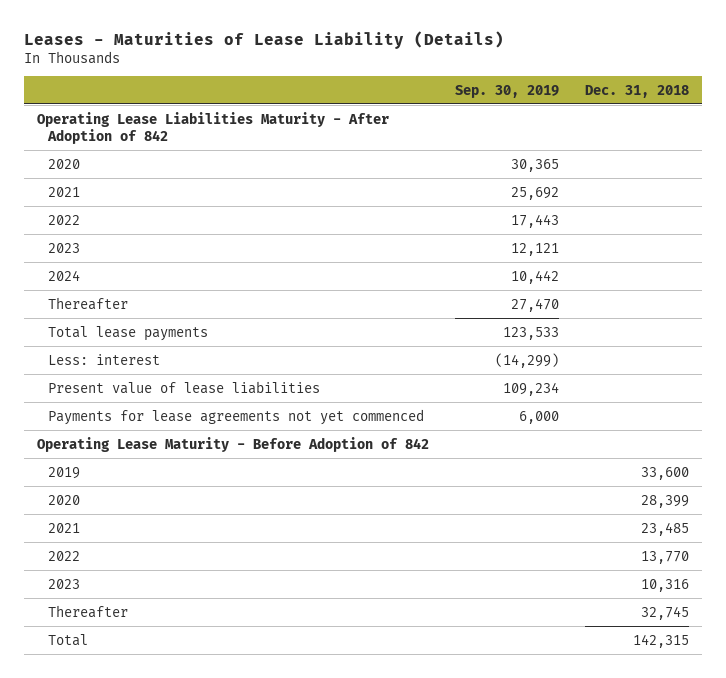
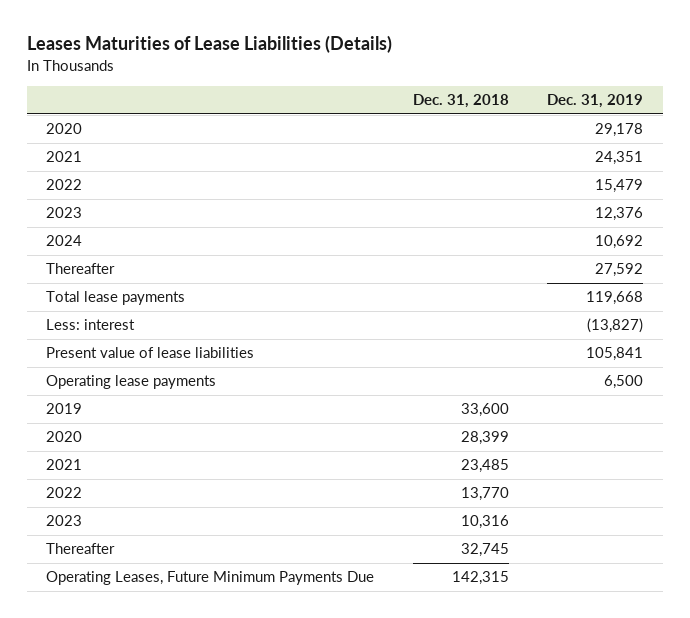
[23,30,504,49] Leases - Maturities of Lease Liability (Details) -> [26,35,392,54] Leases Maturities of Lease Liabilities (Details)
[454,84,559,98] Sep. 30, 2019 -> none
none -> [547,94,644,109] Dec. 31, 2019
[36,111,389,144] Operating Lease Liabilities Maturity - After Adoption of 842 -> none
[36,436,429,452] Operating Lease Maturity - Before Adoption of 842 -> none
[47,408,424,425] Payments for lease agreements not yet commenced -> [46,375,217,390] Operating lease payments
[47,633,88,646] Total -> [46,571,375,586] Operating Leases, Future Minimum Payments Due

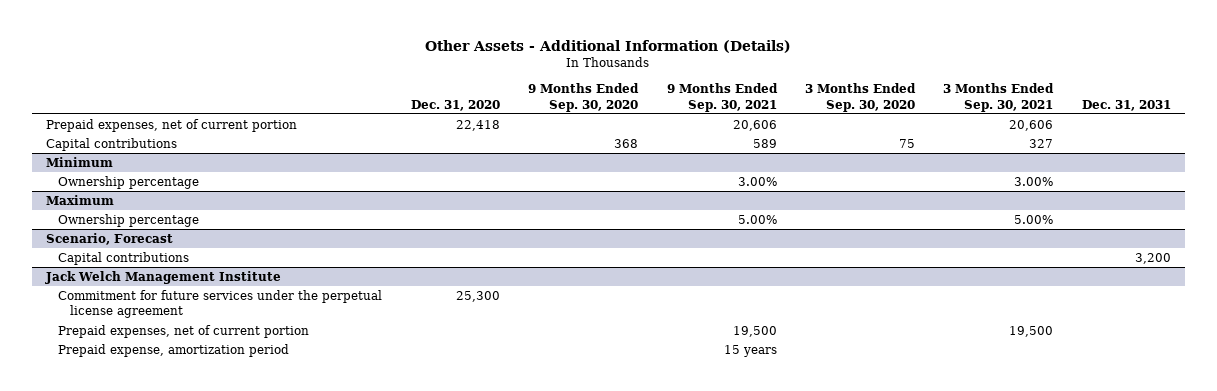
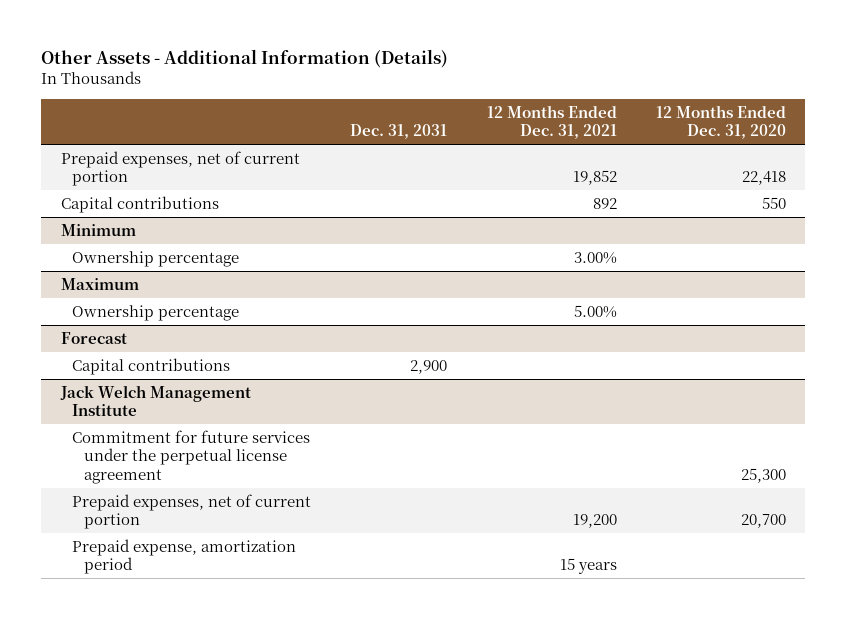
[410,99,500,111] Dec. 31, 2020 -> none
[528,83,640,112] 9 Months Ended Sep. 30, 2020 -> none
[666,83,778,112] 9 Months Ended Sep. 30, 2021 -> none
[804,83,916,112] 3 Months Ended Sep. 30, 2020 -> none
[943,83,1055,112] 3 Months Ended Sep. 30, 2021 -> none
none -> [486,104,617,139] 12 Months Ended Dec. 31, 2021
none -> [655,104,786,139] 12 Months Ended Dec. 31, 2020
[45,233,173,246] Scenario, Forecast -> [60,331,127,344] Forecast
[1134,253,1171,265] 3,200 -> [410,359,448,374] 2,900

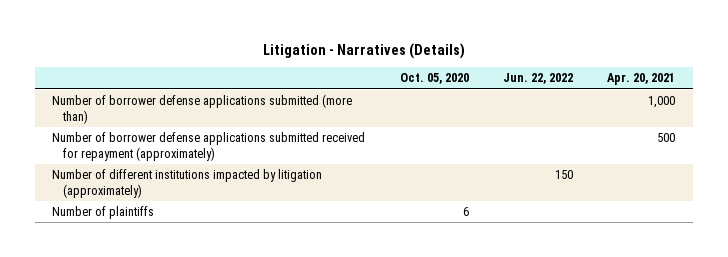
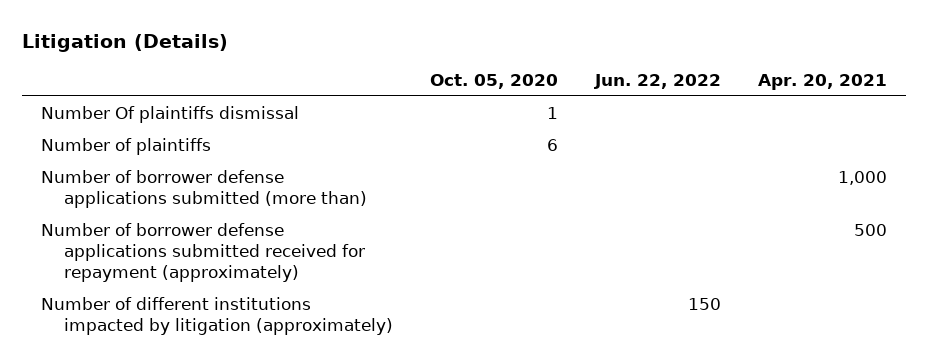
[262,42,465,59] Litigation - Narratives (Details) -> [21,33,228,52] Litigation (Details)
none -> [40,105,299,123] Number Of plaintiffs dismissal
[52,206,155,220] Number of plaintiffs -> [40,137,211,155] Number of plaintiffs

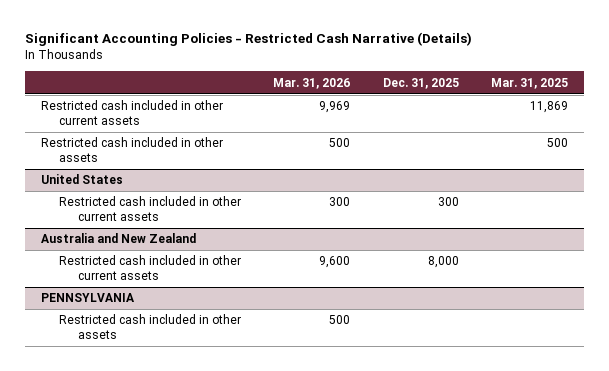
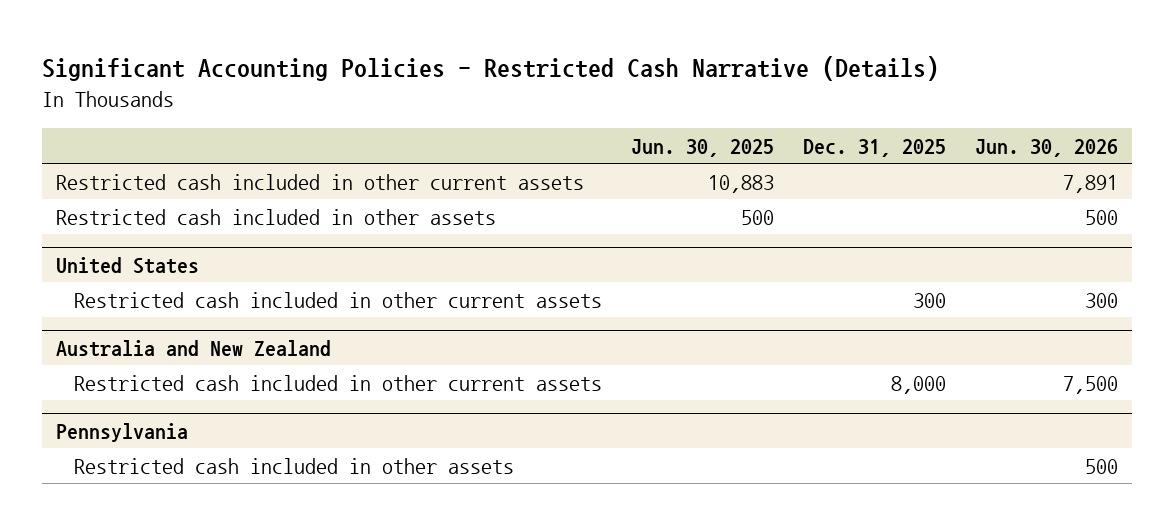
[273,77,351,89] Mar. 31, 2026 -> none
[490,77,568,89] Mar. 31, 2025 -> none
none -> [631,138,775,157] Jun. 30, 2025
none -> [974,138,1118,157] Jun. 30, 2026
[41,293,136,303] PENNSYLVANIA -> [56,422,189,442] Pennsylvania

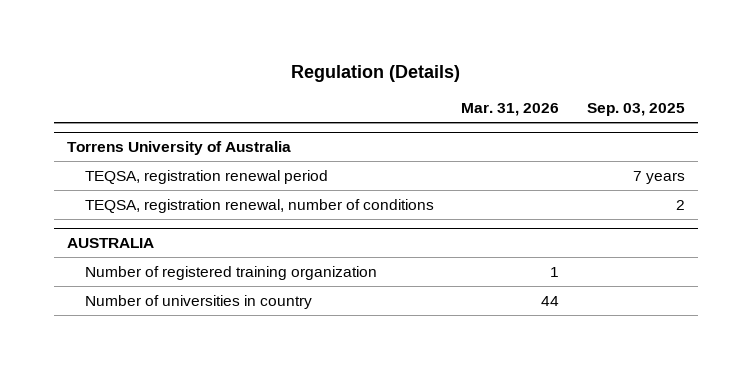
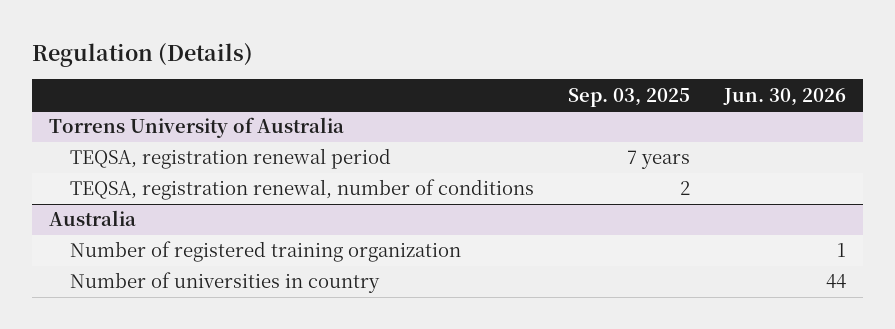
[461,103,560,117] Mar. 31, 2026 -> none
none -> [722,87,846,106] Jun. 30, 2026
[67,238,155,249] AUSTRALIA -> [49,210,137,227] Australia

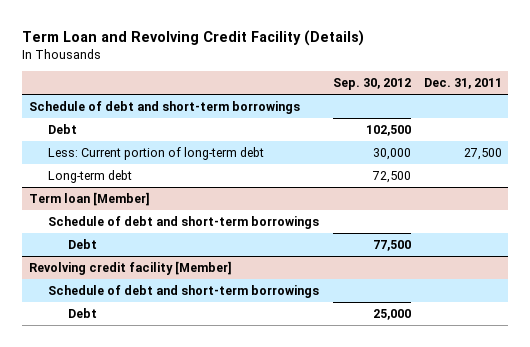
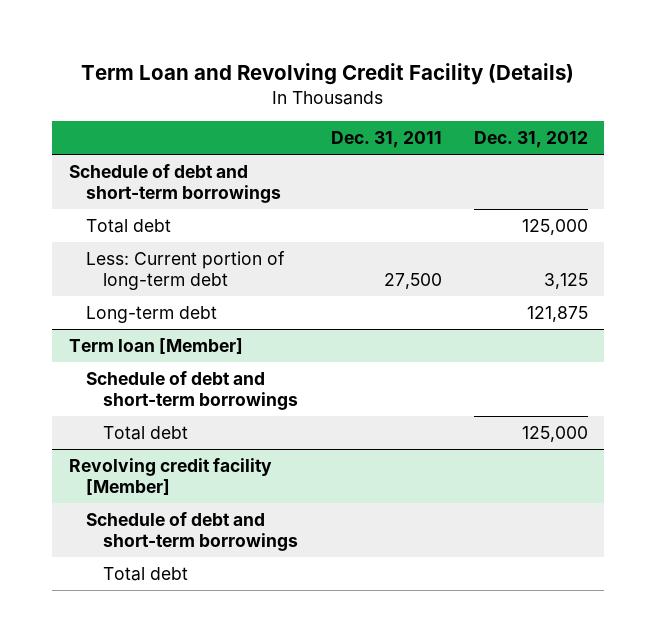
[332,78,411,91] Sep. 30, 2012 -> none
none -> [474,131,589,149] Dec. 31, 2012
[48,123,78,134] Debt -> [85,218,171,233] Total debt
[68,238,98,249] Debt -> [102,425,188,440] Total debt
[68,307,98,318] Debt -> [102,566,188,581] Total debt

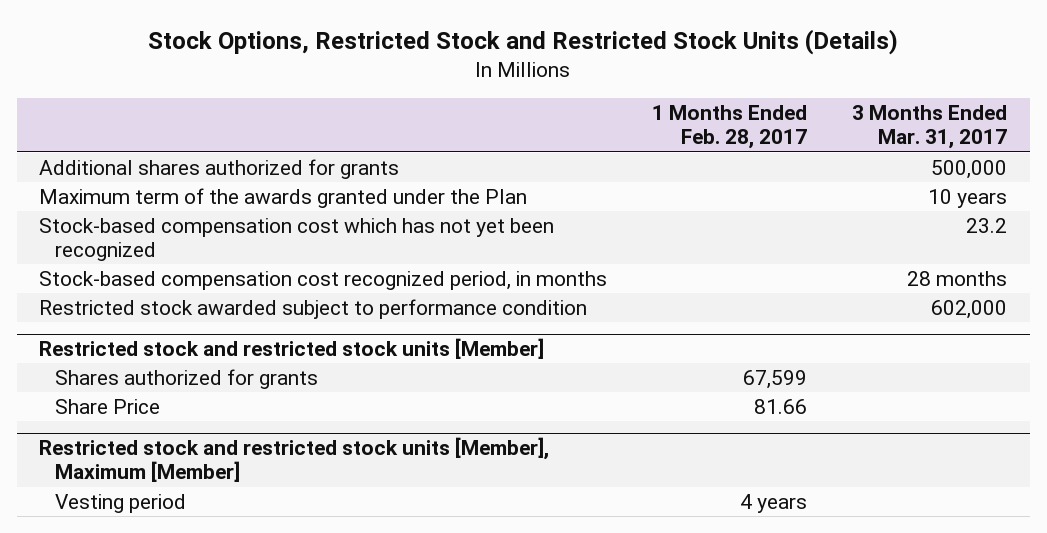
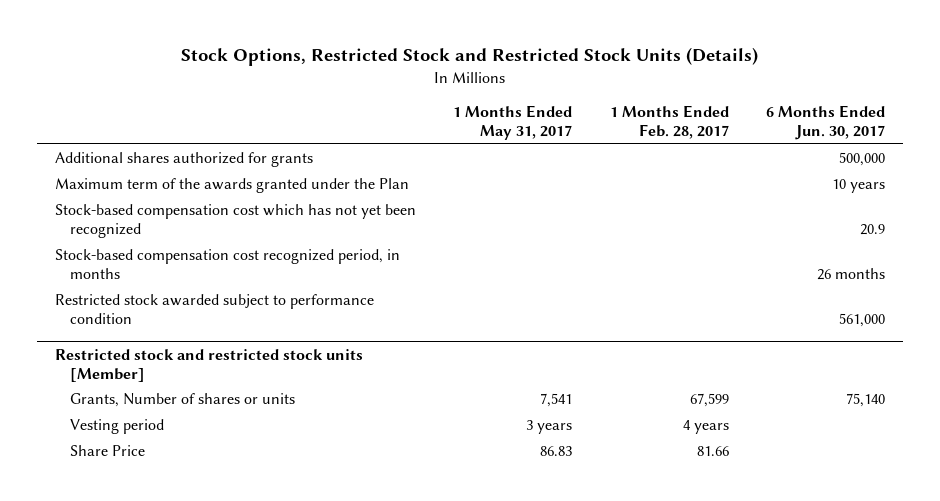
[852,105,1008,150] 3 Months Ended Mar. 31, 2017 -> none
none -> [453,104,573,141] 1 Months Ended May 31, 2017
none -> [765,104,885,141] 6 Months Ended Jun. 30, 2017
[55,369,319,390] Shares authorized for grants -> [70,393,296,408] Grants, Number of shares or units
none -> [70,419,165,435] Vesting period
[39,437,550,483] Restricted stock and restricted stock units [Member], Maximum [Member] -> none
[55,494,187,514] Vesting period -> none

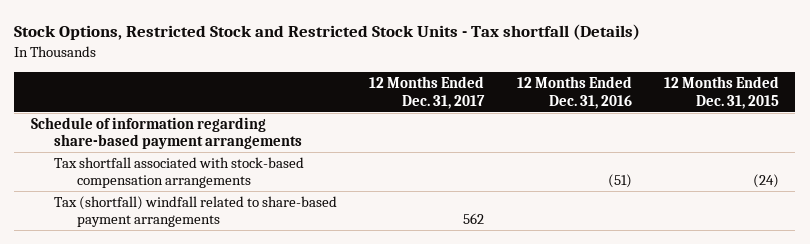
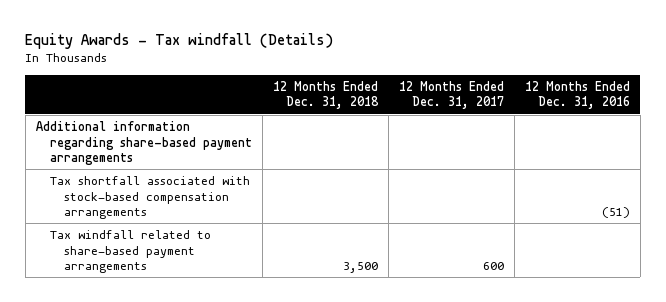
[14,24,641,41] Stock Options, Restricted Stock and Restricted Stock Units - Tax shortfall (Details) -> [25,32,334,49] Equity Awards - Tax windfall (Details)
[664,76,780,109] 12 Months Ended Dec. 31, 2015 -> none
none -> [272,80,379,110] 12 Months Ended Dec. 31, 2018
[30,117,302,150] Schedule of information regarding share-based payment arrangements -> [35,121,252,166] Additional information regarding share-based payment arrangements
[53,196,337,228] Tax (shortfall) windfall related to share-based payment arrangements -> [49,230,211,274] Tax windfall related to share-based payment arrangements
[463,213,485,225] 562 -> [482,262,504,271] 600

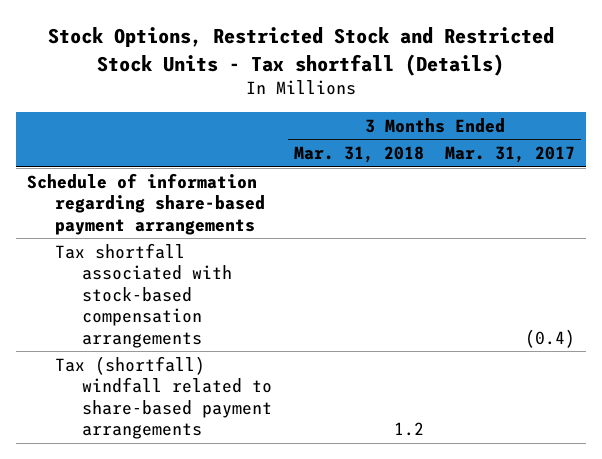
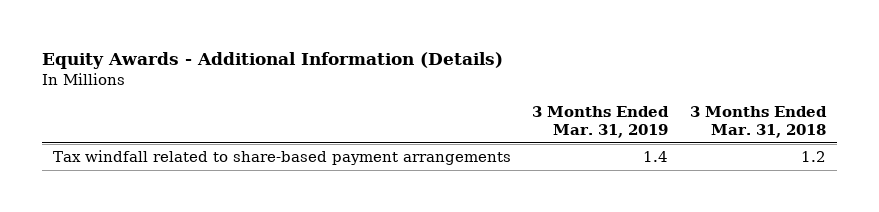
[48,27,555,76] Stock Options, Restricted Stock and Restricted Stock Units - Tax shortfall (Details) -> [42,51,504,69] Equity Awards - Additional Information (Details)
[445,146,576,164] Mar. 31, 2017 -> none
none -> [532,106,670,139] 3 Months Ended Mar. 31, 2019
[26,172,265,235] Schedule of information regarding share-based payment arrangements -> none
[54,242,233,348] Tax shortfall associated with stock-based compensation arrangements -> none
[54,355,273,440] Tax (shortfall) windfall related to share-based payment arrangements -> [52,150,511,166] Tax windfall related to share-based payment arrangements

